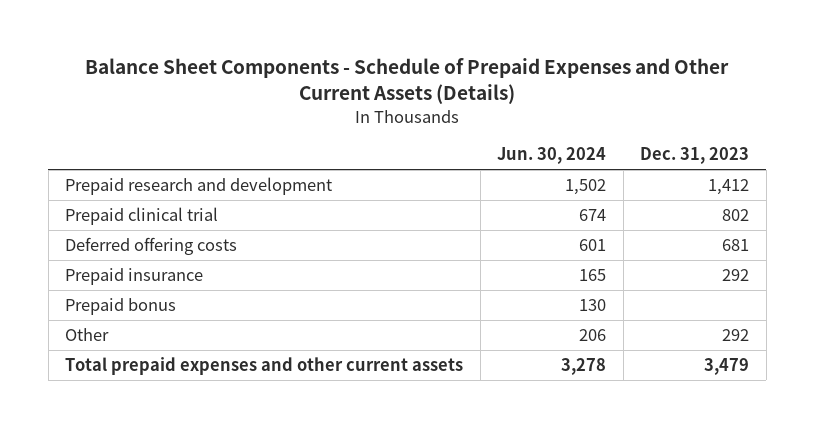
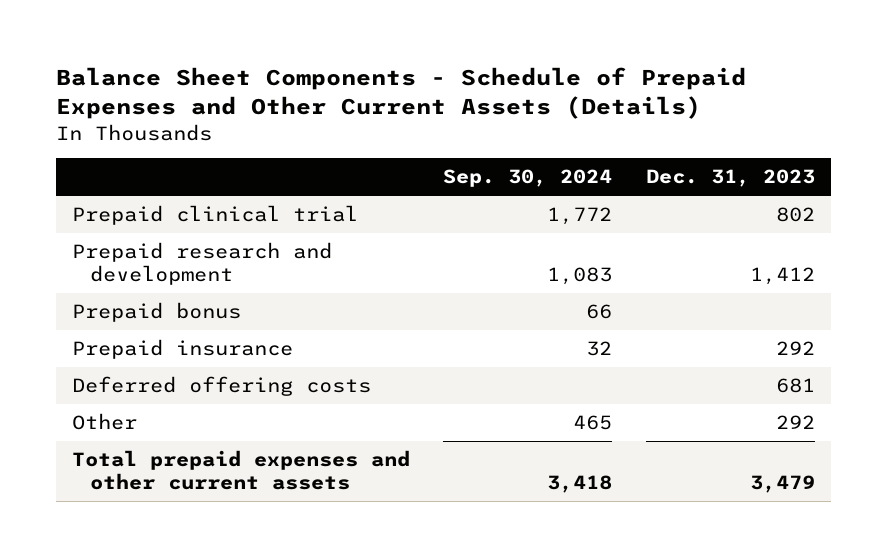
[497,147,607,165] Jun. 30, 2024 -> none
none -> [443,169,613,188] Sep. 30, 2024
[65,177,333,196] Prepaid research and development -> [72,242,333,286] Prepaid research and development
[65,268,204,286] Prepaid insurance -> [72,339,294,360] Prepaid insurance
[65,237,238,256] Deferred offering costs -> [72,376,372,397] Deferred offering costs

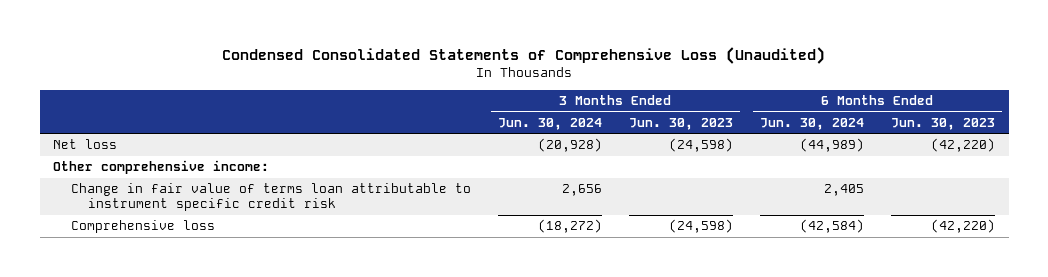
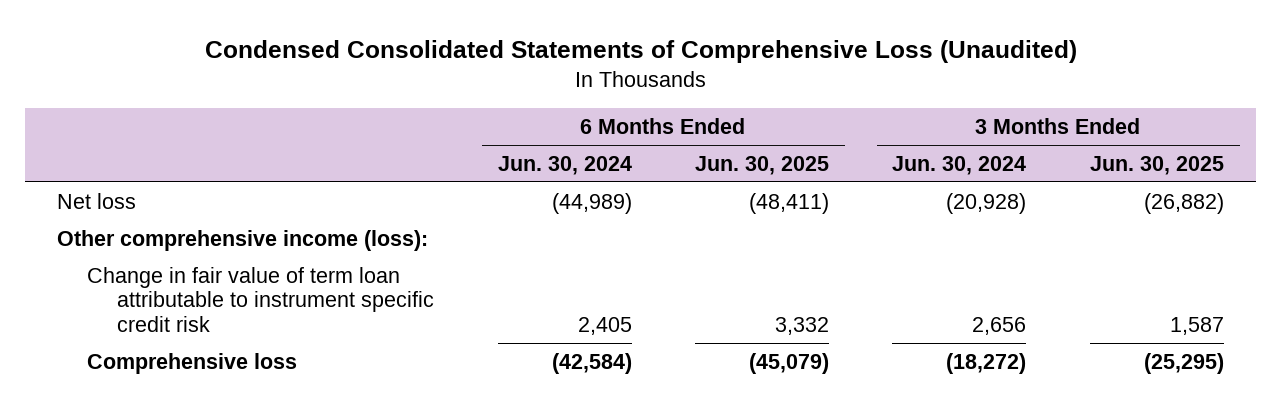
[628,118,733,131] Jun. 30, 2023 -> none
[890,118,995,131] Jun. 30, 2023 -> none
none -> [695,155,830,175] Jun. 30, 2025
none -> [1089,155,1224,175] Jun. 30, 2025
[53,160,270,175] Other comprehensive income: -> [57,229,429,251] Other comprehensive income (loss):
[70,183,471,212] Change in fair value of terms loan attributable to instrument specific credit risk -> [87,266,435,332] Change in fair value of term loan attributable to instrument specific credit risk

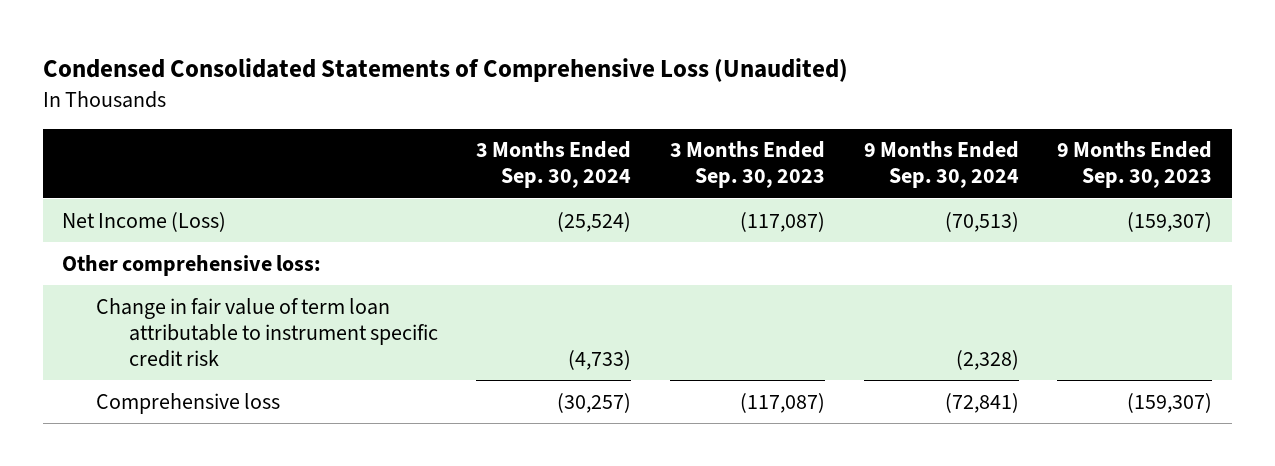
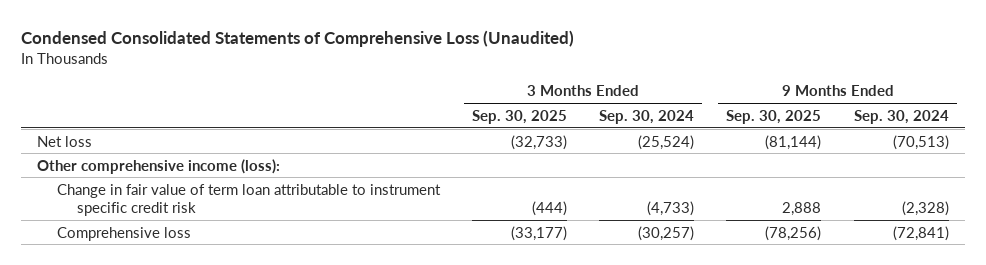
[670,141,826,189] 3 Months Ended Sep. 30, 2023 -> none
[1057,141,1213,189] 9 Months Ended Sep. 30, 2023 -> none
none -> [472,109,568,124] Sep. 30, 2025
none -> [726,109,822,124] Sep. 30, 2025
[62,211,227,232] Net Income (Loss) -> [36,135,92,147] Net loss
[62,254,322,276] Other comprehensive loss: -> [36,158,280,174] Other comprehensive income (loss):

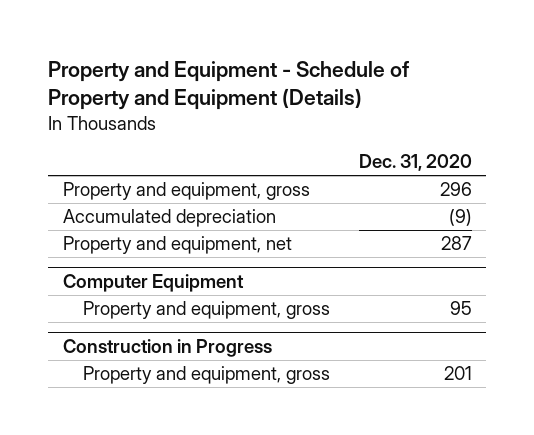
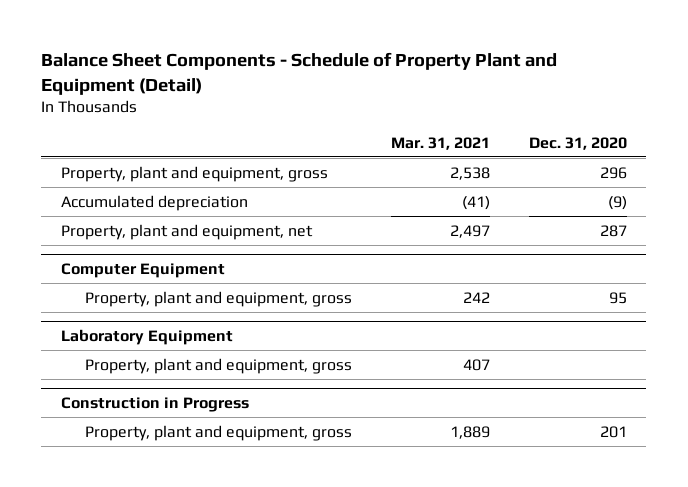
[48,60,410,110] Property and Equipment - Schedule of Property and Equipment (Details) -> [41,52,558,95] Balance Sheet Components - Schedule of Property Plant and Equipment (Detail)
none -> [390,136,490,150] Mar. 31, 2021
[62,182,310,201] Property and equipment, gross -> [60,165,328,182] Property, plant and equipment, gross
[62,236,292,255] Property and equipment, net -> [60,223,313,240] Property, plant and equipment, net
[82,301,330,320] Property and equipment, gross -> [84,290,352,307] Property, plant and equipment, gross
none -> [60,329,233,346] Laboratory Equipment
none -> [84,357,352,374] Property, plant and equipment, gross
[82,366,330,385] Property and equipment, gross -> [84,424,352,441] Property, plant and equipment, gross

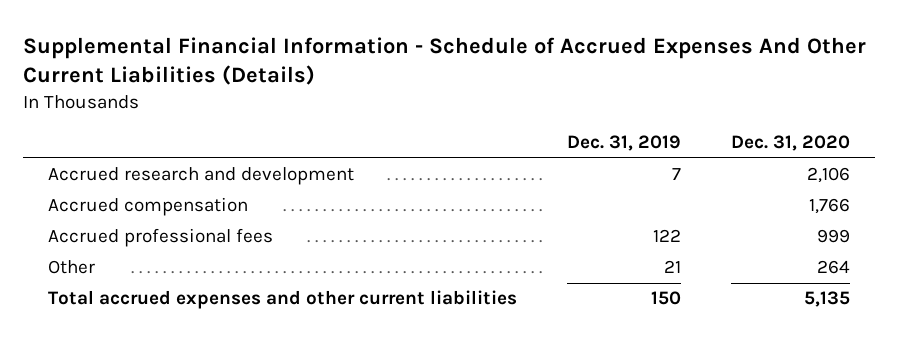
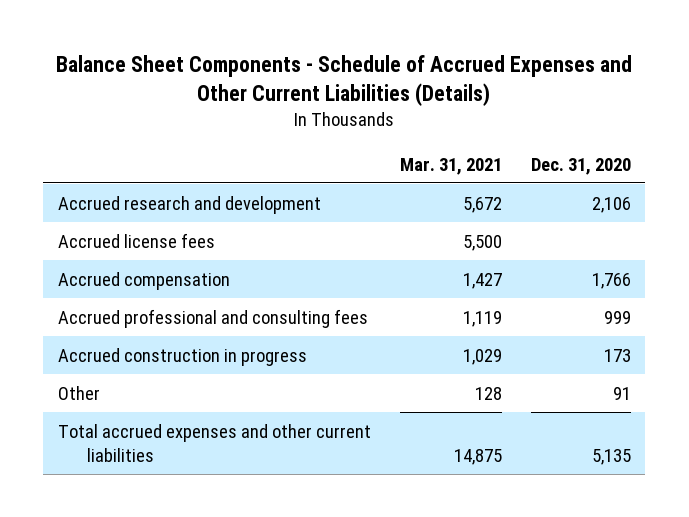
[23,36,867,86] Supplemental Financial Information - Schedule of Accrued Expenses And Other Current Liabilities (Details) -> [56,55,633,107] Balance Sheet Components - Schedule of Accrued Expenses and Other Current Liabilities (Details)
[566,135,681,152] Dec. 31, 2019 -> none
none -> [399,157,502,175] Mar. 31, 2021
none -> [57,232,215,248] Accrued license fees
[47,228,273,248] Accrued professional fees -> [57,308,368,328] Accrued professional and consulting fees
none -> [57,347,307,366] Accrued construction in progress
[816,260,850,275] 264 -> [612,386,631,400] 91

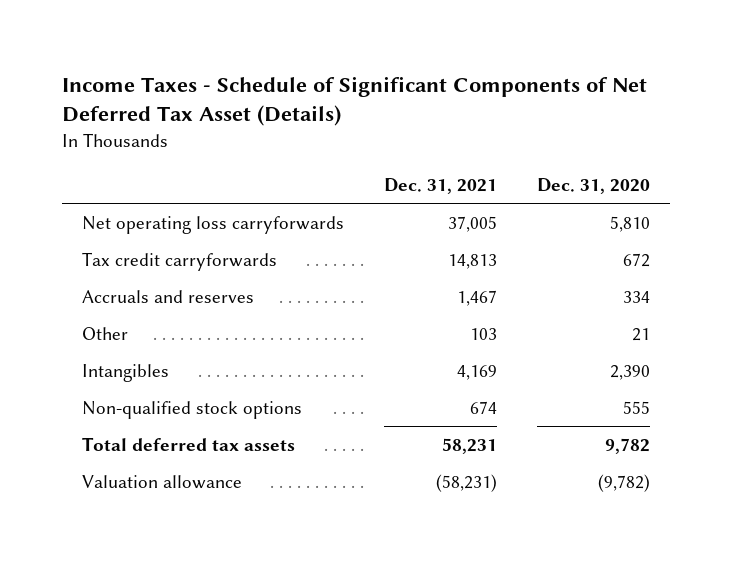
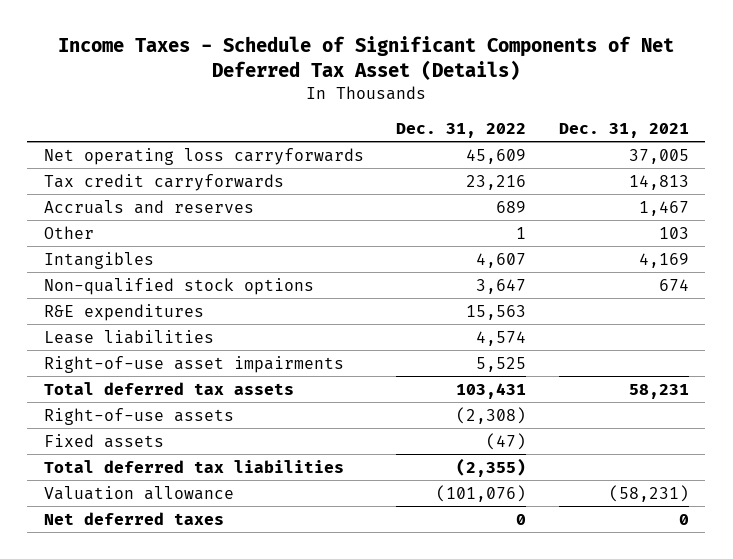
[537,177,651,194] Dec. 31, 2020 -> none
none -> [396,122,527,138] Dec. 31, 2022
none -> [43,303,204,321] R&E expenditures
none -> [43,329,214,344] Lease liabilities
none -> [43,355,344,373] Right-of-use asset impairments
none -> [43,407,234,425] Right-of-use assets
none -> [43,433,164,448] Fixed assets
none -> [43,459,344,473] Total deferred tax liabilities
none -> [43,511,224,525] Net deferred taxes

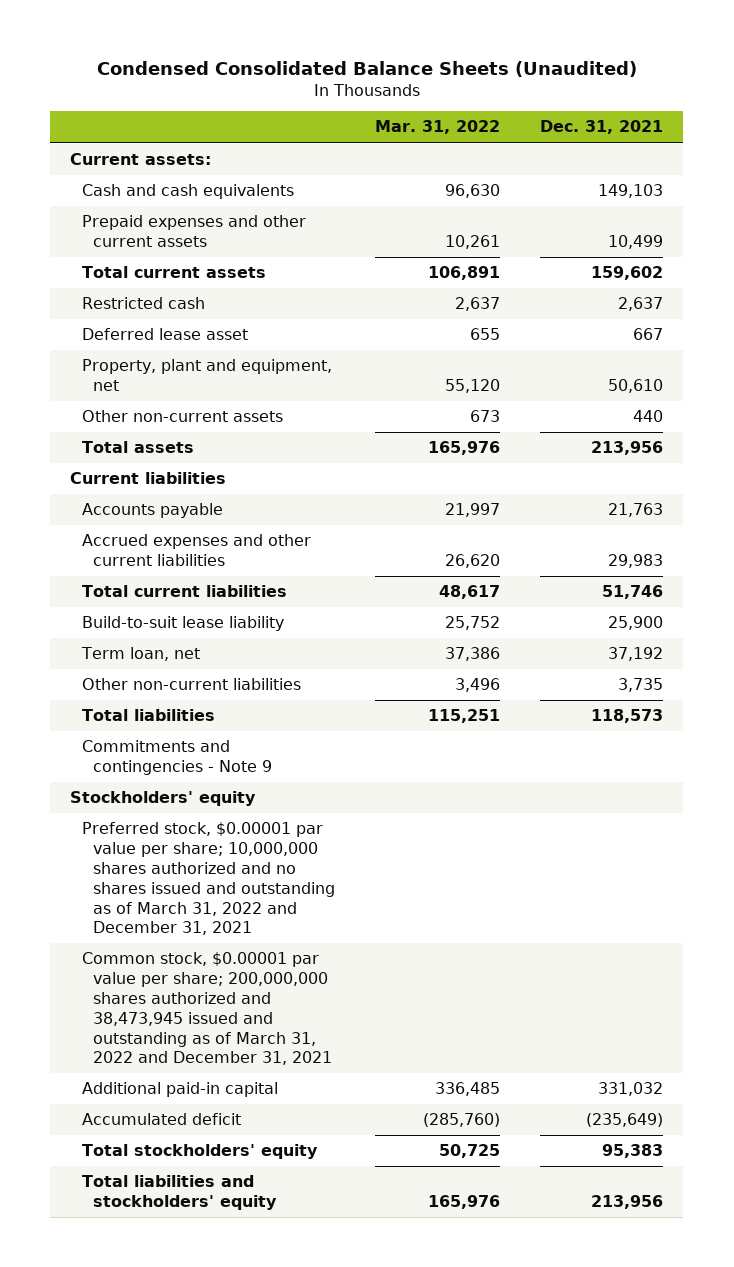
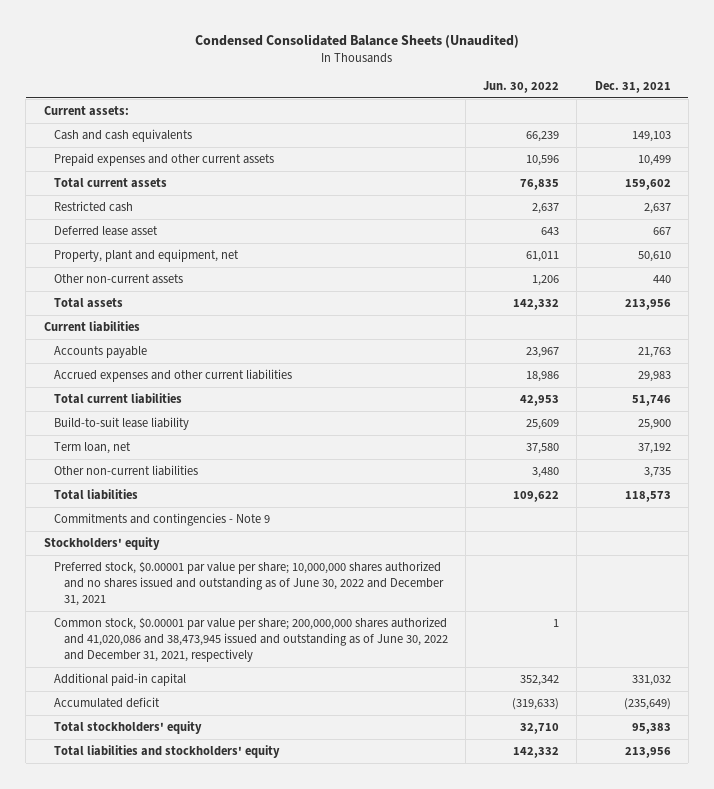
[375,120,501,135] Mar. 31, 2022 -> none
none -> [483,80,560,93] Jun. 30, 2022
[81,822,336,936] Preferred stock, $0.00001 par value per share; 10,000,000 shares authorized and no shares issued and outstanding as of March 31, 2022 and December 31, 2021 -> [53,561,444,606] Preferred stock, $0.00001 par value per share; 10,000,000 shares authorized and no shares issued and outstanding as of June 30, 2022 and December 31, 2021
[81,952,333,1066] Common stock, $0.00001 par value per share; 200,000,000 shares authorized and 38,473,945 issued and outstanding as of March 31, 2022 and December 31, 2021 -> [53,617,448,662] Common stock, $0.00001 par value per share; 200,000,000 shares authorized and 41,020,086 and 38,473,945 issued and outstanding as of June 30, 2022 and December 31, 2021, respectively

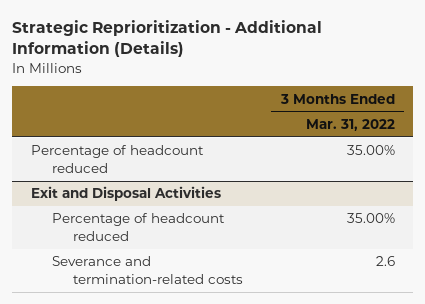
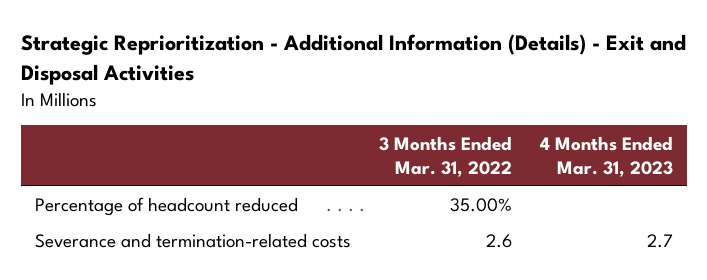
[12,20,323,58] Strategic Reprioritization - Additional Information (Details) -> [20,34,686,86] Strategic Reprioritization - Additional Information (Details) - Exit and Disposal Activities
none -> [539,135,673,177] 4 Months Ended Mar. 31, 2023
[30,186,221,202] Exit and Disposal Activities -> none
[51,213,225,241] Percentage of headcount reduced -> none

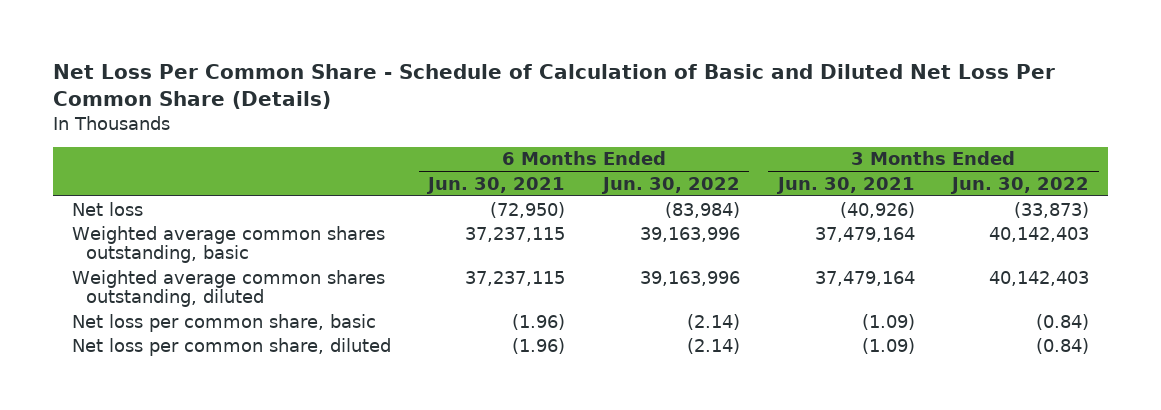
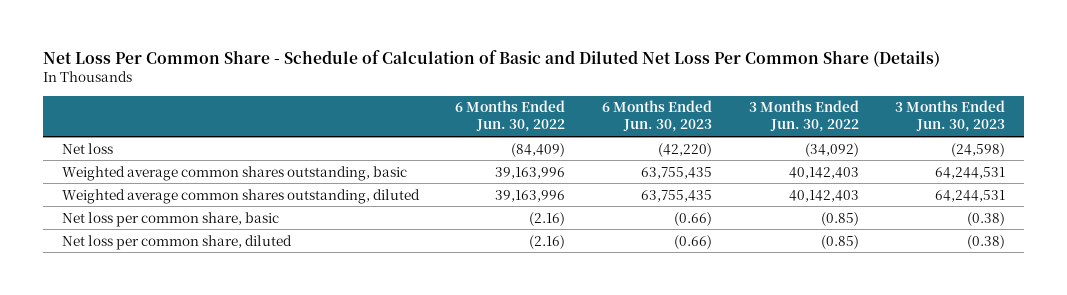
[426,176,566,194] Jun. 30, 2021 -> none
[775,176,915,194] Jun. 30, 2021 -> none
none -> [601,100,712,133] 6 Months Ended Jun. 30, 2023
none -> [895,100,1006,133] 3 Months Ended Jun. 30, 2023
[664,201,740,218] (83,984) -> [511,142,566,157] (84,409)
[1014,201,1090,218] (33,873) -> [804,142,859,157] (34,092)
[686,313,740,330] (2.14) -> [529,211,566,226] (2.16)
[1036,313,1090,330] (0.84) -> [820,211,859,226] (0.85)
[686,337,740,354] (2.14) -> [529,234,566,249] (2.16)
[1036,337,1090,354] (0.84) -> [820,234,859,249] (0.85)

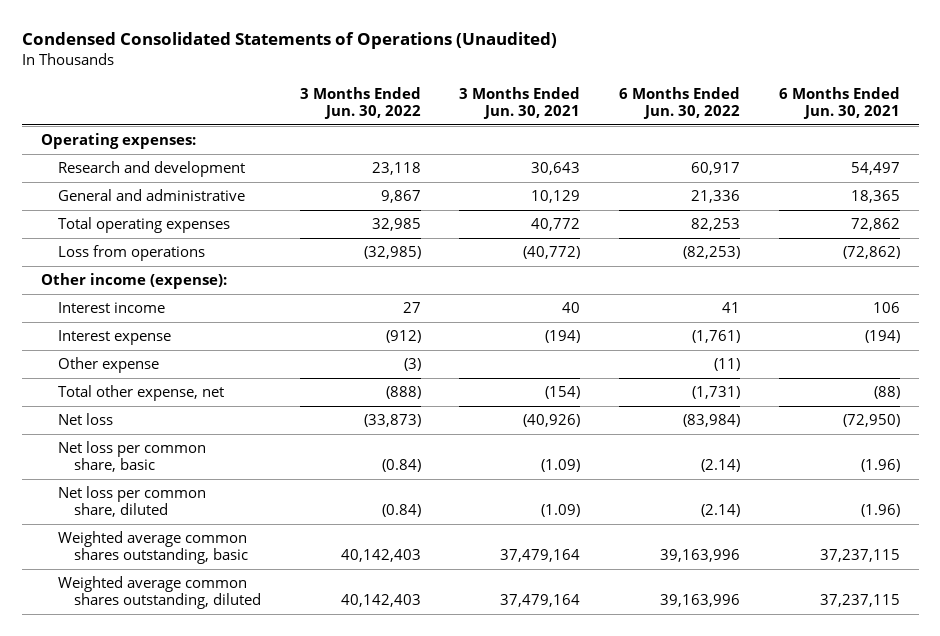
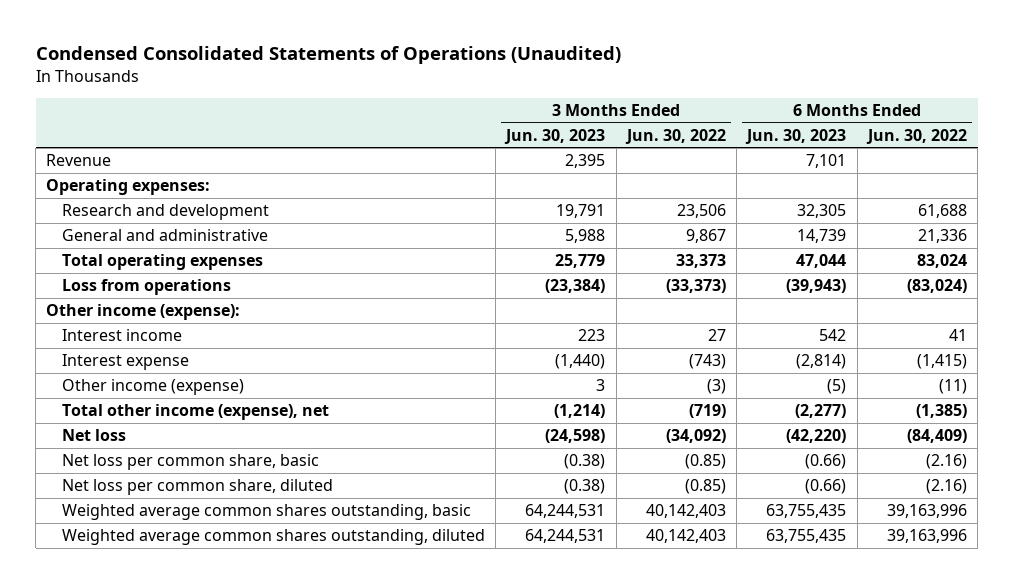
[459,86,581,119] 3 Months Ended Jun. 30, 2021 -> none
[778,86,900,119] 6 Months Ended Jun. 30, 2021 -> none
none -> [504,128,606,144] Jun. 30, 2023
none -> [745,128,847,144] Jun. 30, 2023
none -> [46,154,112,167] Revenue
[371,162,421,176] 23,118 -> [676,204,726,219] 23,506
[690,162,740,176] 60,917 -> [917,204,967,219] 61,688
[371,218,421,232] 32,985 -> [675,254,726,269] 33,373
[690,218,740,232] 82,253 -> [916,254,967,269] 83,024
[363,246,421,260] (32,985) -> [665,279,726,294] (33,373)
[682,246,740,260] (82,253) -> [906,279,967,294] (83,024)
[385,330,421,344] (912) -> [688,354,726,370] (743)
[691,330,740,344] (1,761) -> [916,354,967,370] (1,415)
[57,357,159,374] Other expense -> [61,379,244,396] Other income (expense)
[57,385,224,402] Total other expense, net -> [61,404,329,421] Total other income (expense), net
[385,386,421,400] (888) -> [688,404,726,419] (719)
[691,386,740,400] (1,731) -> [915,404,967,419] (1,385)
[363,414,421,428] (33,873) -> [665,429,726,444] (34,092)
[682,414,740,428] (83,984) -> [906,429,967,444] (84,409)
[381,459,421,473] (0.84) -> [684,454,726,470] (0.85)
[700,459,740,473] (2.14) -> [925,454,967,470] (2.16)
[381,504,421,518] (0.84) -> [684,479,726,495] (0.85)
[700,504,740,518] (2.14) -> [925,479,967,495] (2.16)

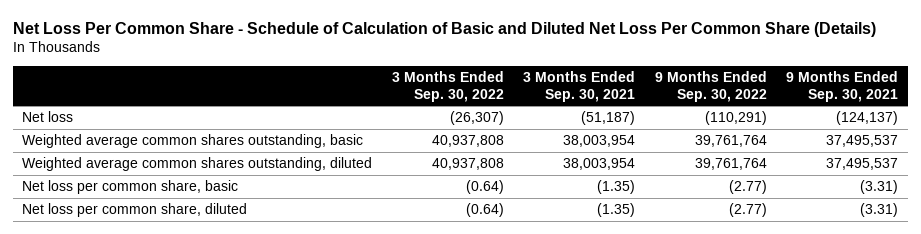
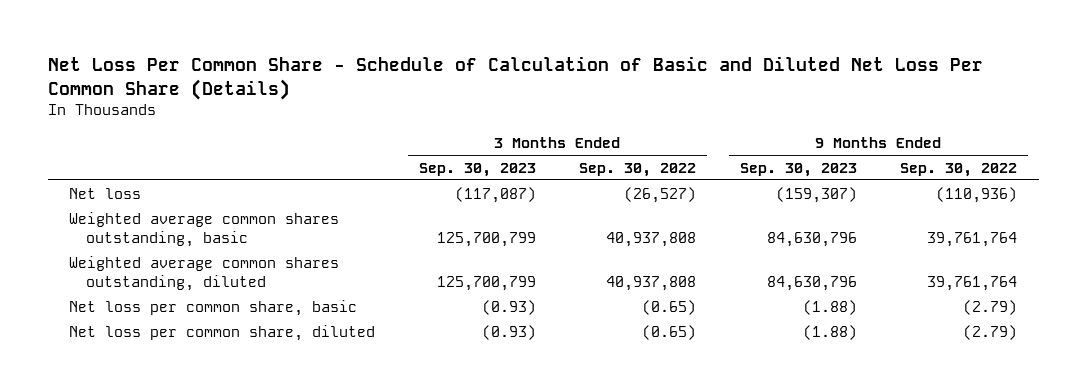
[523,71,636,102] 3 Months Ended Sep. 30, 2021 -> none
[786,71,899,102] 9 Months Ended Sep. 30, 2021 -> none
none -> [418,162,536,177] Sep. 30, 2023
none -> [739,162,857,177] Sep. 30, 2023
[449,111,504,126] (26,307) -> [624,186,697,203] (26,527)
[704,111,767,126] (110,291) -> [936,186,1018,203] (110,936)
[465,180,504,195] (0.64) -> [642,299,697,315] (0.65)
[728,180,767,195] (2.77) -> [963,299,1018,315] (2.79)
[465,203,504,218] (0.64) -> [642,324,697,340] (0.65)
[728,203,767,218] (2.77) -> [963,324,1018,340] (2.79)

